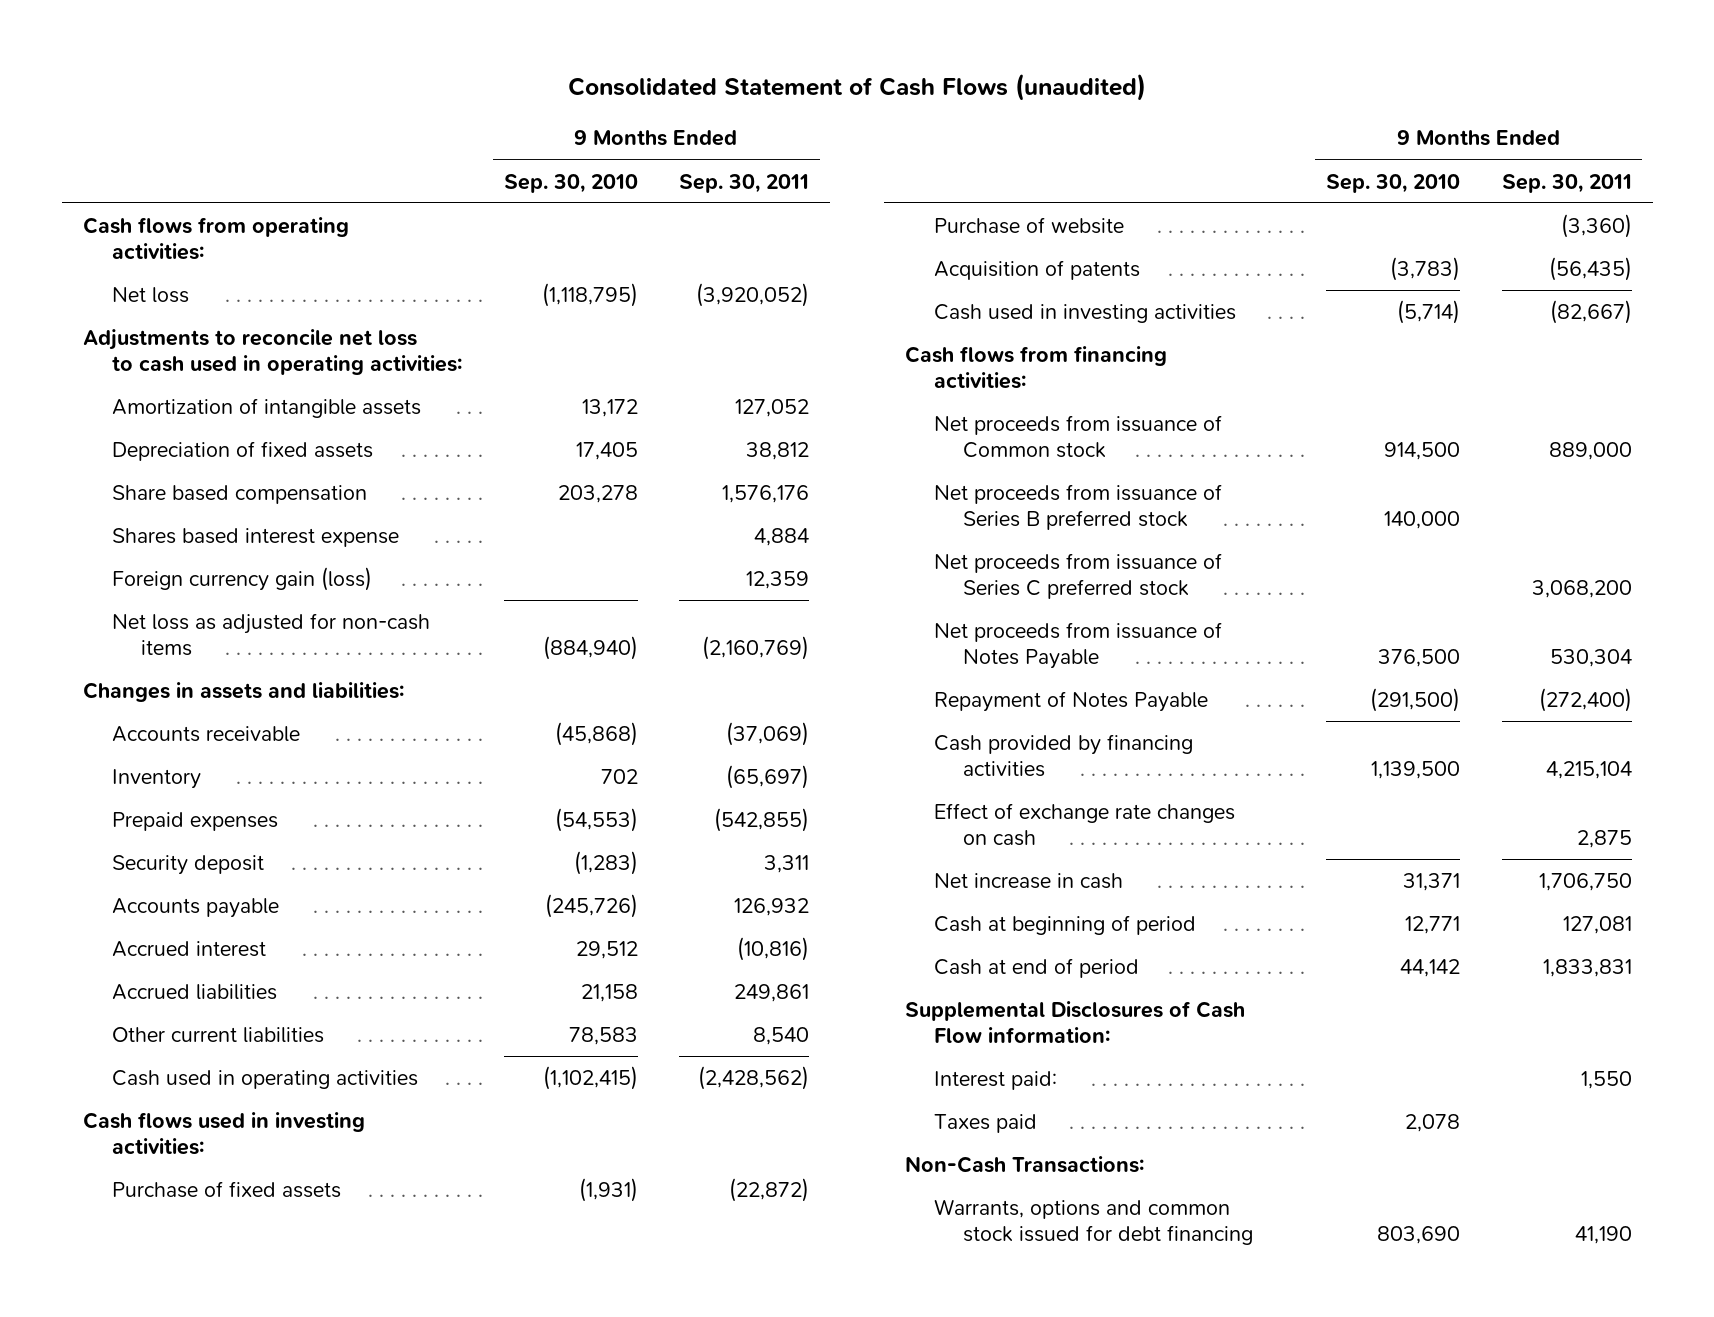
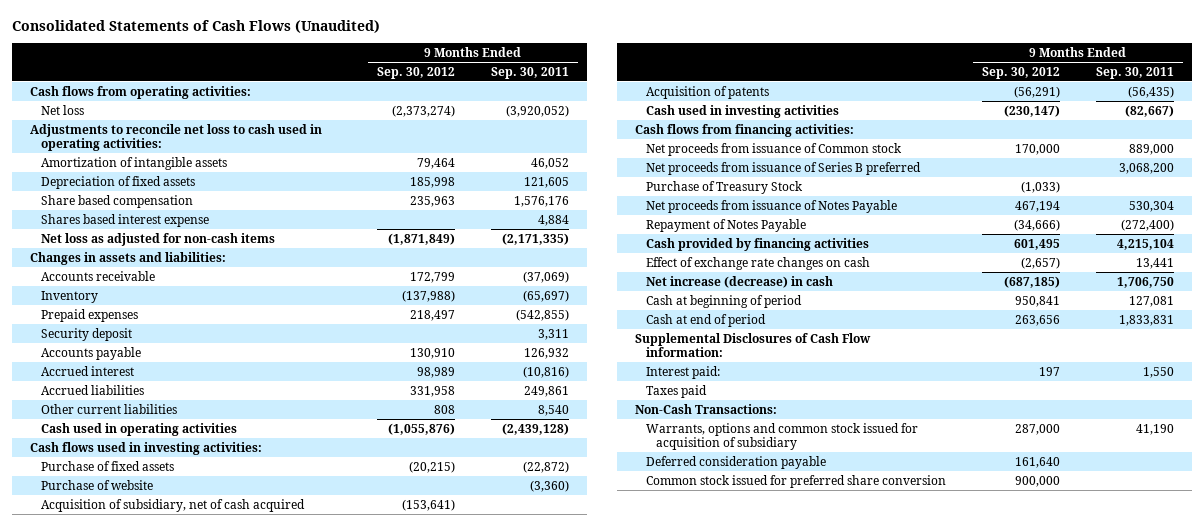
[568,72,1147,101] Consolidated Statement of Cash Flows (unaudited) -> [12,20,381,34] Consolidated Statements of Cash Flows (Unaudited)
[503,173,638,193] Sep. 30, 2010 -> none
none -> [376,66,455,79] Sep. 30, 2012
[735,398,810,417] 127,052 -> [530,157,569,169] 46,052
[746,441,810,460] 38,812 -> [523,176,569,188] 121,605
[111,566,372,591] Foreign currency gain (loss) -> none
[702,635,810,660] (2,160,769) -> [501,232,569,245] (2,171,335)
[698,1065,810,1090] (2,428,562) -> [501,422,569,435] (2,439,128)
none -> [40,498,305,512] Acquisition of subsidiary, net of cash acquired
[934,483,1223,530] Net proceeds from issuance of Series B preferred stock -> none
[934,552,1223,599] Net proceeds from issuance of Series C preferred stock -> [645,161,921,175] Net proceeds from issuance of Series B preferred
none -> [645,180,803,194] Purchase of Treasury Stock
[1576,829,1632,848] 2,875 -> [1135,257,1174,269] 13,441
[934,872,1124,889] Net increase in cash -> [645,275,833,288] Net increase (decrease) in cash
[934,1198,1254,1245] Warrants, options and common stock issued for debt financing -> [645,422,918,451] Warrants, options and common stock issued for acquisition of subsidiary
none -> [645,455,826,469] Deferred consideration payable
none -> [645,474,946,488] Common stock issued for preferred share conversion

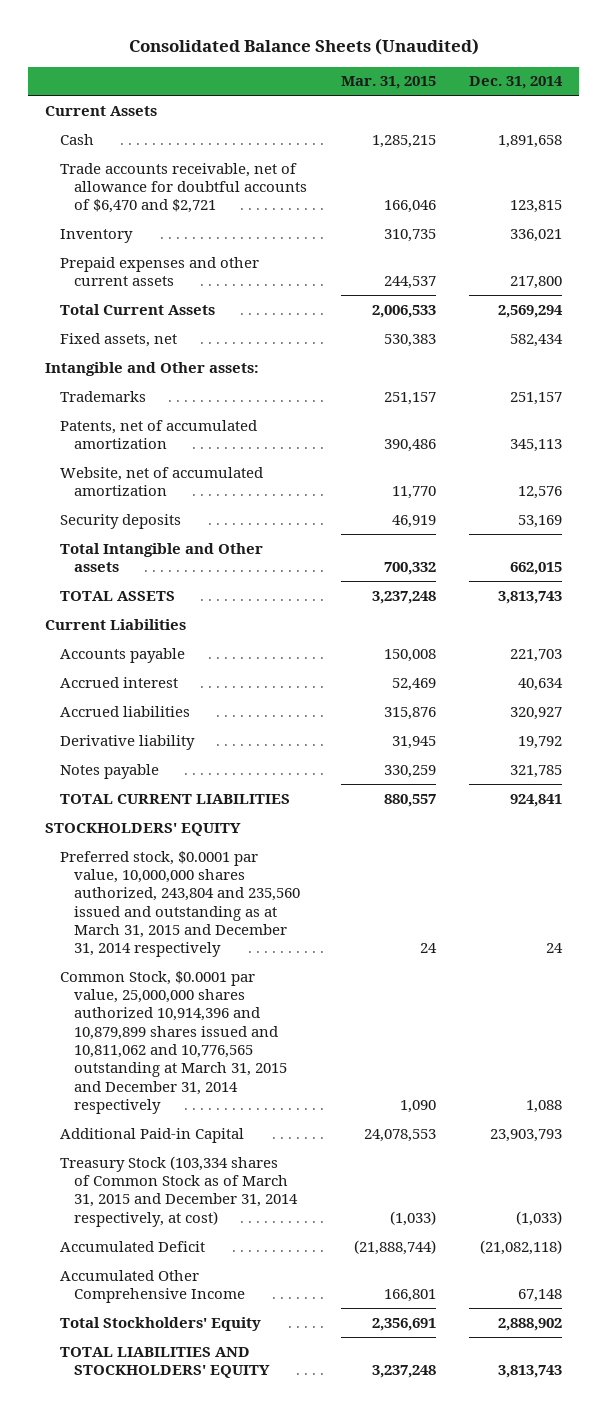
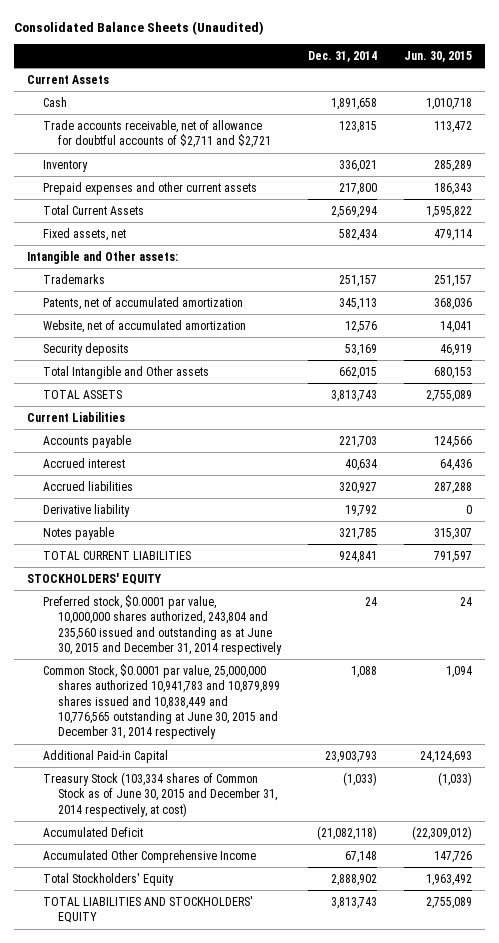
[340,76,436,90] Mar. 31, 2015 -> none
none -> [403,50,472,62] Jun. 30, 2015
[59,162,307,214] Trade accounts receivable, net of allowance for doubtful accounts of $6,470 and $2,721 -> [42,119,272,149] Trade accounts receivable, net of allowance for doubtful accounts of $2,711 and $2,721
[59,850,300,958] Preferred stock, $0.0001 par value, 10,000,000 shares authorized, 243,804 and 235,560 issued and outstanding as at March 31, 2015 and December 31, 2014 respectively -> [42,594,283,655] Preferred stock, $0.0001 par value, 10,000,000 shares authorized, 243,804 and 235,560 issued and outstanding as at June 30, 2015 and December 31, 2014 respectively
[59,970,287,1114] Common Stock, $0.0001 par value, 25,000,000 shares authorized 10,914,396 and 10,879,899 shares issued and 10,811,062 and 10,776,565 outstanding at March 31, 2015 and December 31, 2014 respectively -> [42,663,281,740] Common Stock, $0.0001 par value, 25,000,000 shares authorized 10,941,783 and 10,879,899 shares issued and 10,838,449 and 10,776,565 outstanding at June 30, 2015 and December 31, 2014 respectively
[59,1155,298,1227] Treasury Stock (103,334 shares of Common Stock as of March 31, 2015 and December 31, 2014 respectively, at cost) -> [42,771,278,817] Treasury Stock (103,334 shares of Common Stock as of June 30, 2015 and December 31, 2014 respectively, at cost)

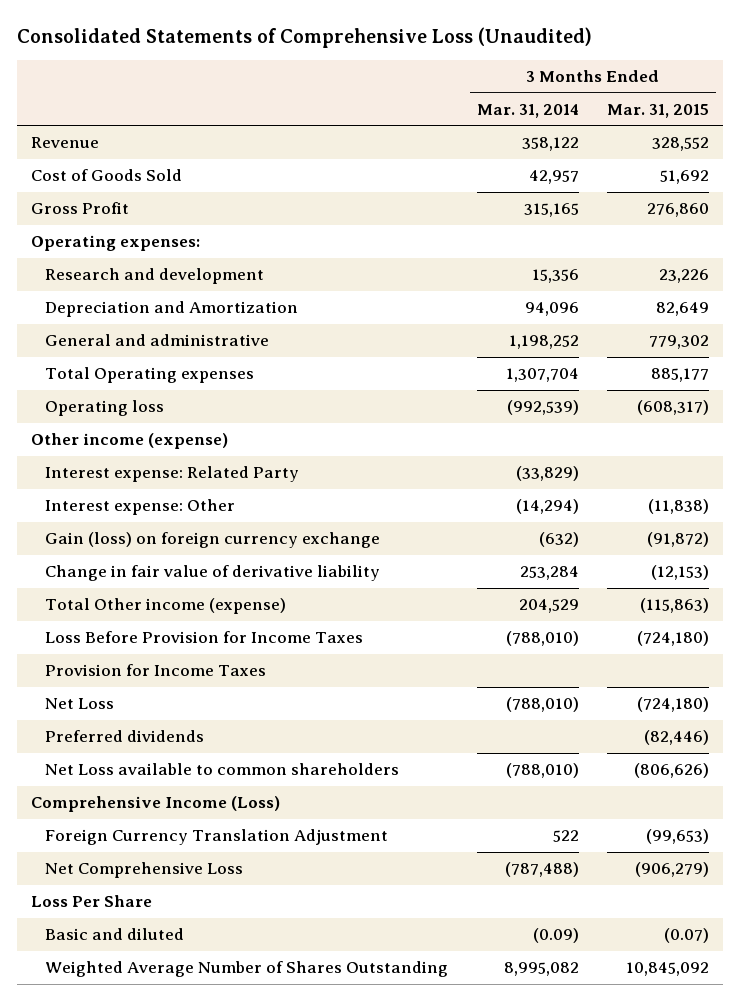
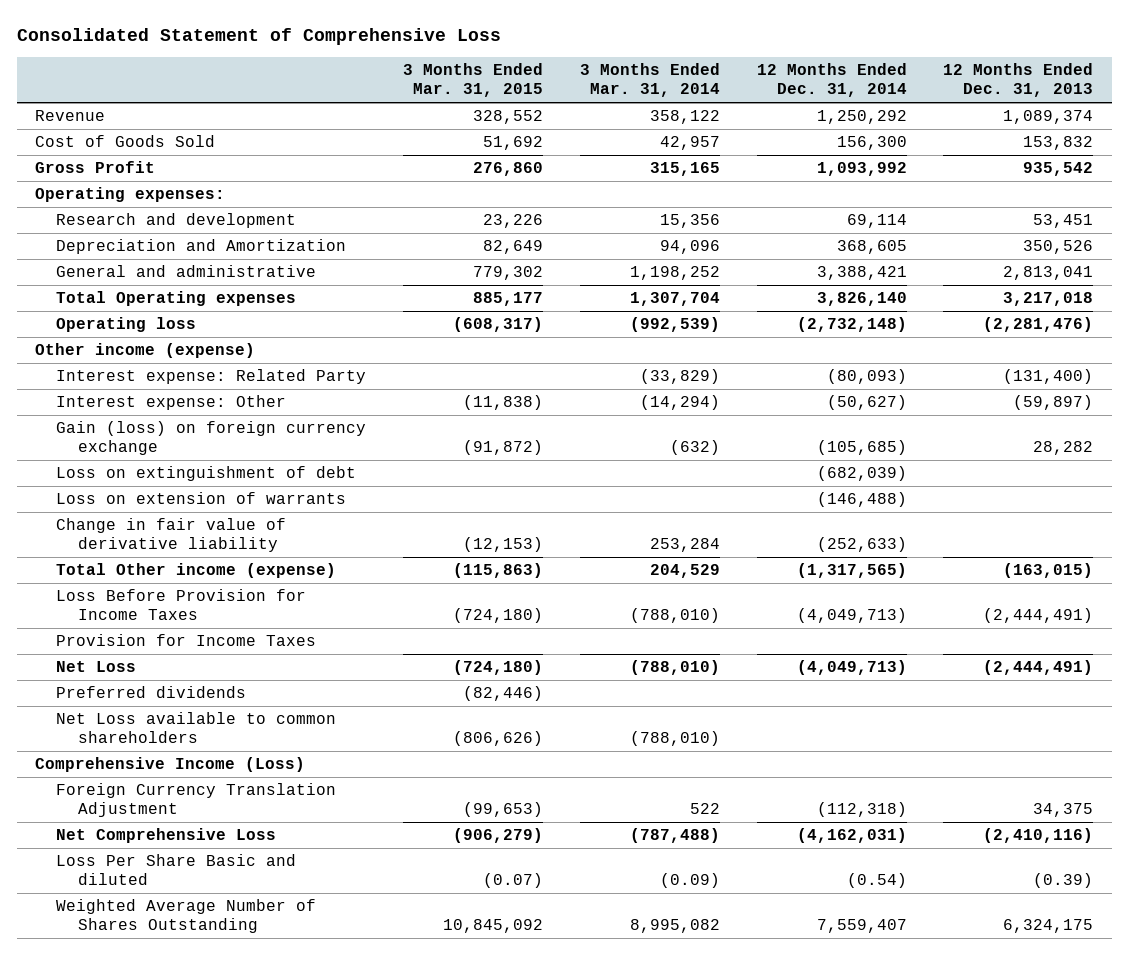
[16,27,592,49] Consolidated Statements of Comprehensive Loss (Unaudited) -> [16,28,501,46] Consolidated Statement of Comprehensive Loss
none -> [756,63,907,98] 12 Months Ended Dec. 31, 2014
none -> [943,63,1094,98] 12 Months Ended Dec. 31, 2013
none -> [56,466,357,482] Loss on extinguishment of debt
none -> [56,492,347,505] Loss on extension of warrants
[30,895,152,908] Loss Per Share -> none
[45,928,185,941] Basic and diluted -> [56,854,297,886] Loss Per Share Basic and diluted

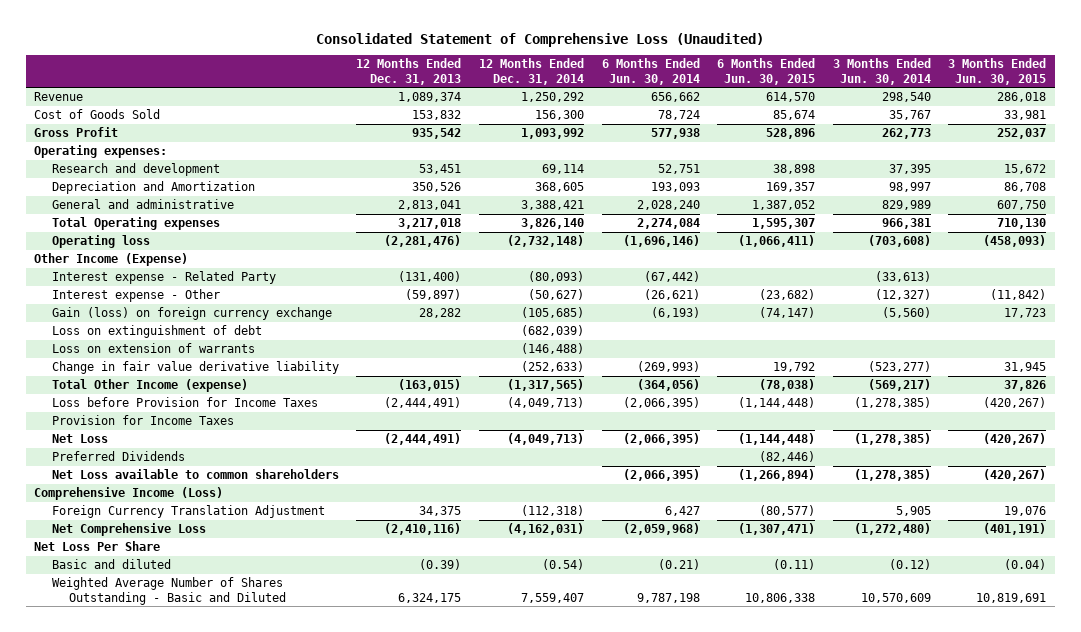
[16,28,501,46] Consolidated Statement of Comprehensive Loss -> [316,32,765,47] Consolidated Statement of Comprehensive Loss (Unaudited)
[403,63,544,98] 3 Months Ended Mar. 31, 2015 -> none
[579,63,720,98] 3 Months Ended Mar. 31, 2014 -> none
none -> [601,58,700,85] 6 Months Ended Jun. 30, 2014
none -> [717,58,816,85] 6 Months Ended Jun. 30, 2015
none -> [832,58,931,85] 3 Months Ended Jun. 30, 2014
none -> [948,58,1047,85] 3 Months Ended Jun. 30, 2015
[35,343,256,359] Other income (expense) -> [34,253,189,267] Other Income (Expense)
[56,369,367,385] Interest expense: Related Party -> [51,271,276,285] Interest expense - Related Party
[56,395,287,411] Interest expense: Other -> [51,289,220,303] Interest expense - Other
[56,518,287,553] Change in fair value of derivative liability -> [51,361,339,375] Change in fair value derivative liability
[56,563,337,579] Total Other income (expense) -> [51,379,248,393] Total Other Income (expense)
[56,589,307,621] Loss Before Provision for Income Taxes -> [51,397,318,408] Loss before Provision for Income Taxes
[56,686,247,699] Preferred dividends -> [51,451,185,462] Preferred Dividends
none -> [34,541,161,552] Net Loss Per Share
[56,854,297,886] Loss Per Share Basic and diluted -> [51,559,171,570] Basic and diluted
[56,899,317,934] Weighted Average Number of Shares Outstanding -> [51,577,287,605] Weighted Average Number of Shares Outstanding - Basic and Diluted

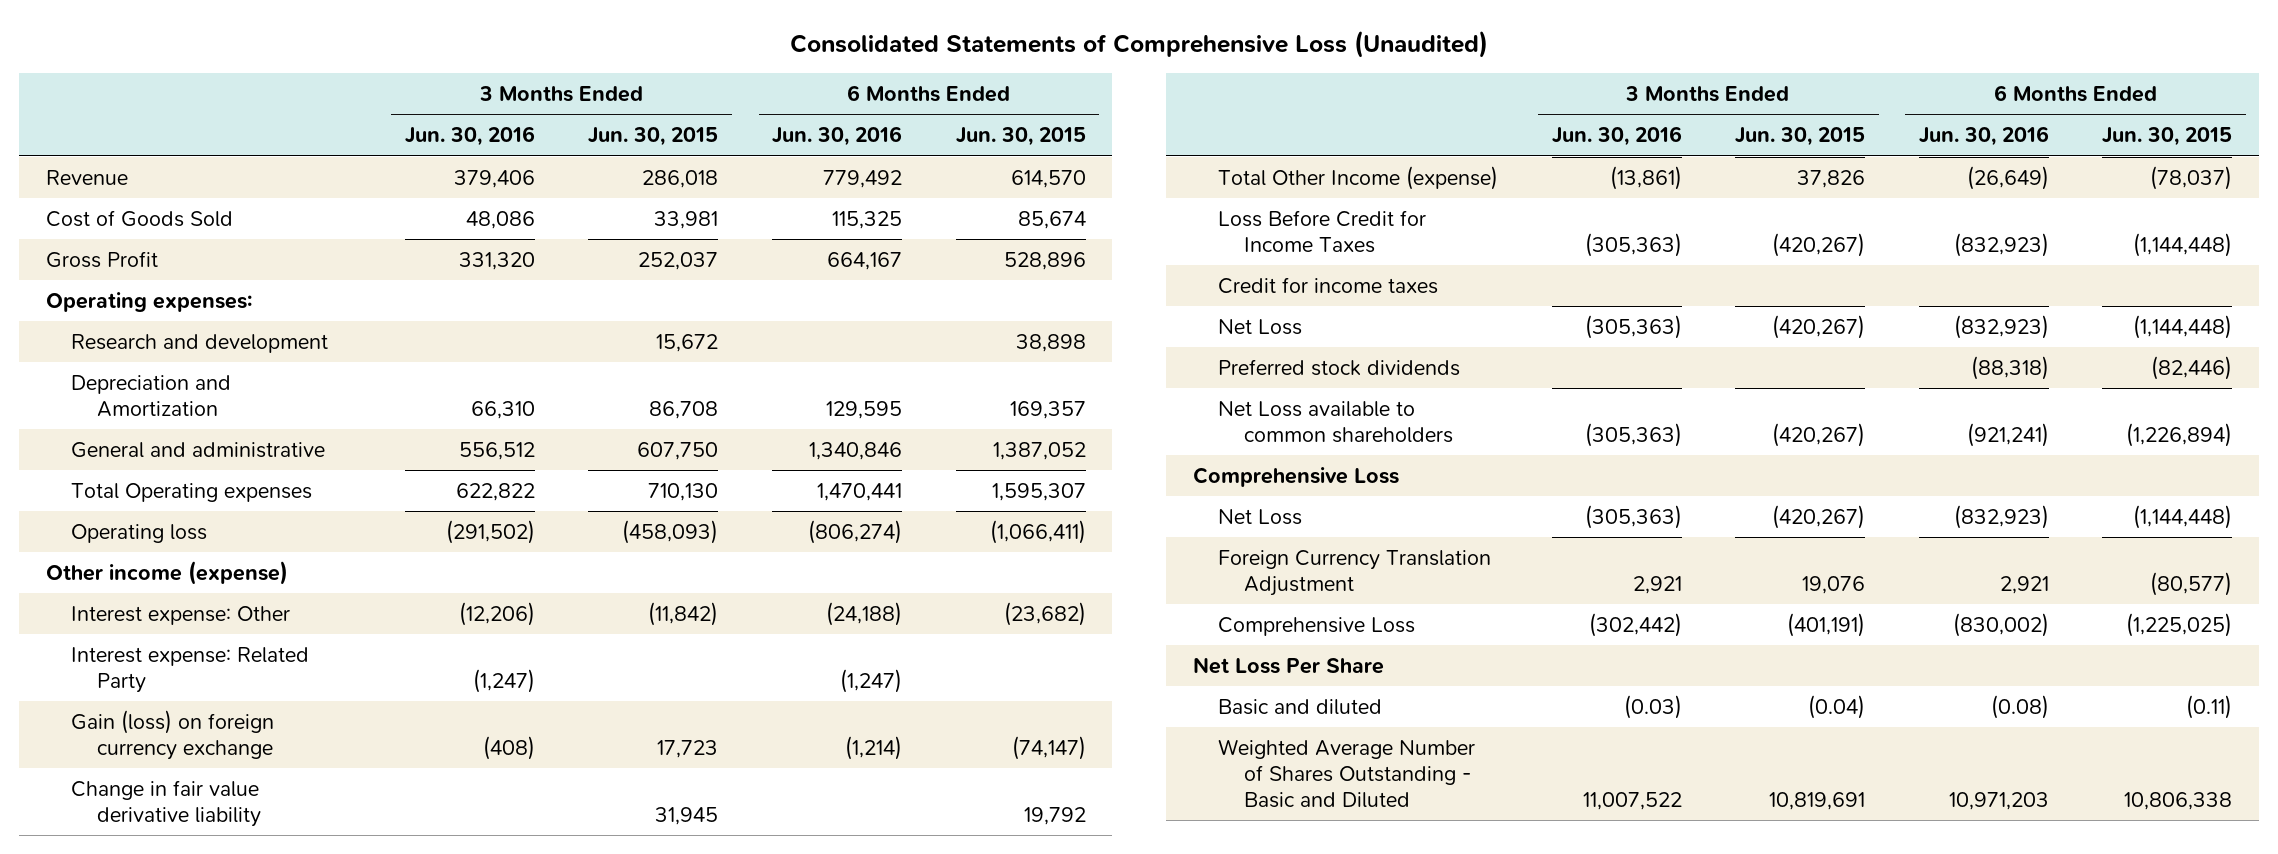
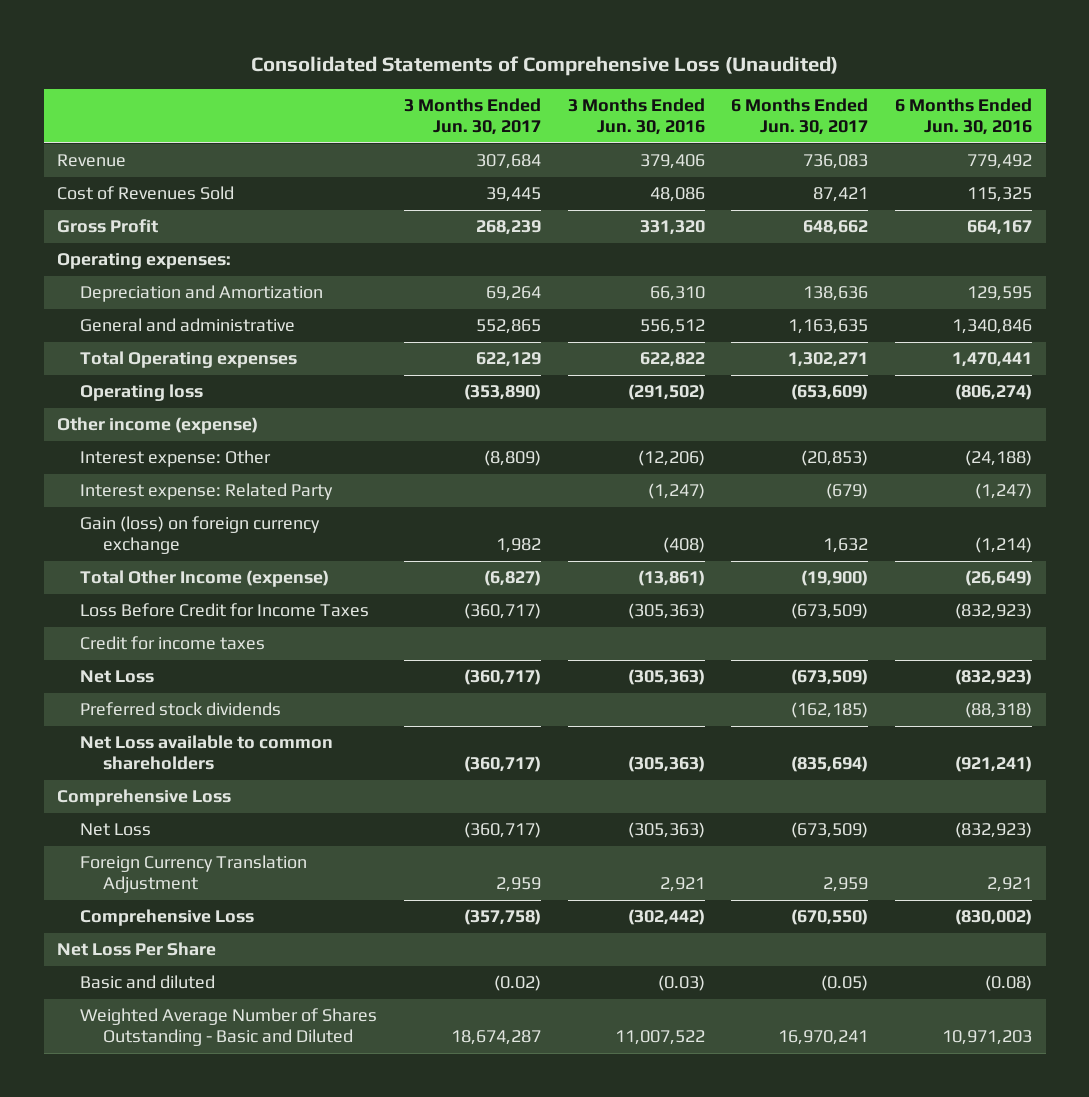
[588,127,719,147] Jun. 30, 2015 -> none
[955,127,1086,147] Jun. 30, 2015 -> none
none -> [403,98,541,136] 3 Months Ended Jun. 30, 2017
none -> [731,98,869,136] 6 Months Ended Jun. 30, 2017
[45,209,233,227] Cost of Goods Sold -> [56,186,234,201] Cost of Revenues Sold
[71,333,329,353] Research and development -> none
[71,779,261,827] Change in fair value derivative liability -> none

